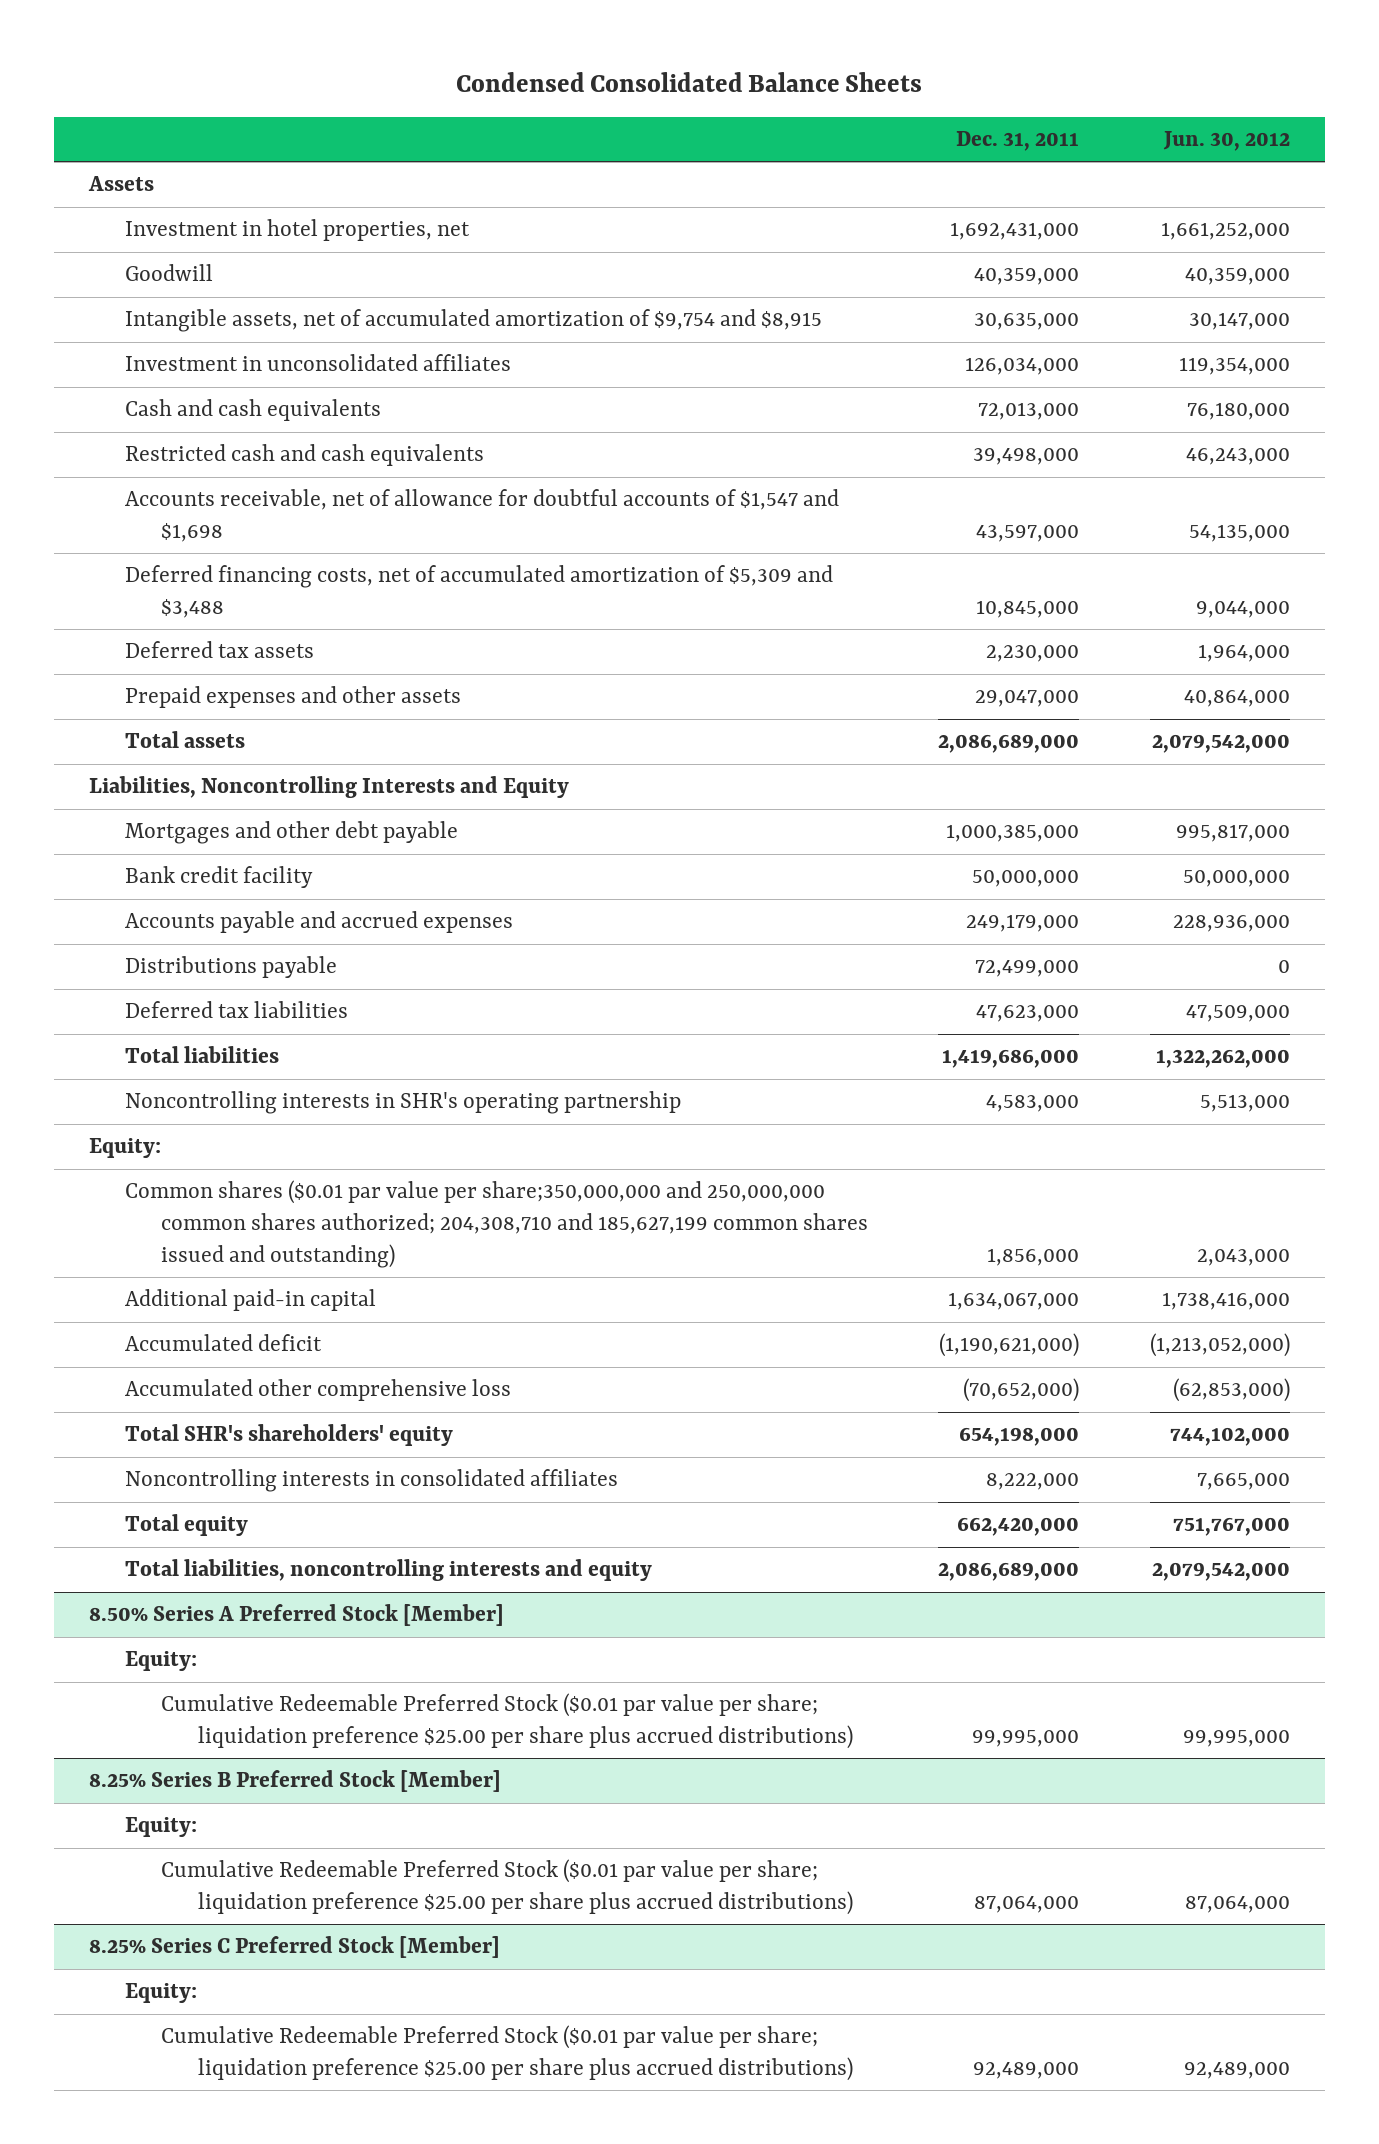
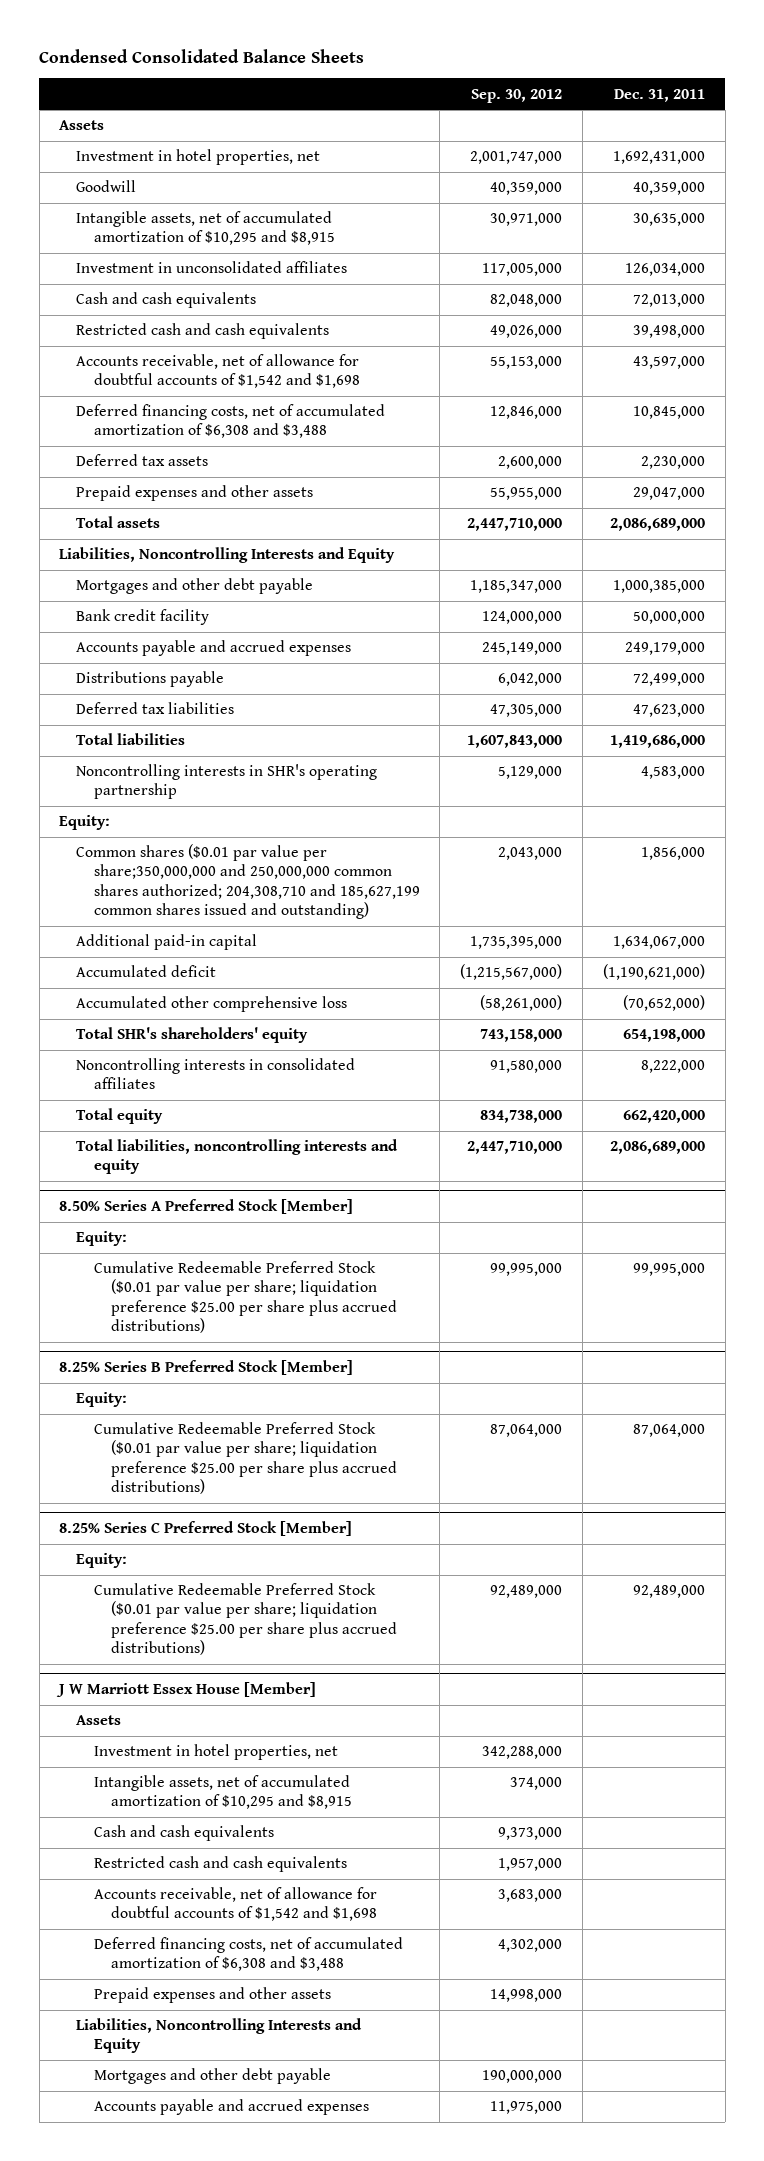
[1162,131,1290,152] Jun. 30, 2012 -> none
none -> [471,88,563,103] Sep. 30, 2012
[125,309,823,333] Intangible assets, net of accumulated amortization of $9,754 and $8,915 -> [76,211,335,246] Intangible assets, net of accumulated amortization of $10,295 and $8,915
[125,489,840,543] Accounts receivable, net of allowance for doubtful accounts of $1,547 and $1,698 -> [76,354,360,389] Accounts receivable, net of allowance for doubtful accounts of $1,542 and $1,698
[125,565,834,619] Deferred financing costs, net of accumulated amortization of $5,309 and $3,488 -> [76,404,386,439] Deferred financing costs, net of accumulated amortization of $6,308 and $3,488
none -> [56,1681,317,1697] J W Marriott Essex House [Member]
none -> [76,1715,122,1726] Assets
none -> [93,1744,338,1761] Investment in hotel properties, net
none -> [93,1775,352,1810] Intangible assets, net of accumulated amortization of $10,295 and $8,915
none -> [93,1825,274,1842] Cash and cash equivalents
none -> [93,1856,347,1873] Restricted cash and cash equivalents
none -> [93,1887,377,1922] Accounts receivable, net of allowance for doubtful accounts of $1,542 and $1,698
none -> [93,1937,403,1972] Deferred financing costs, net of accumulated amortization of $6,308 and $3,488
none -> [93,1987,331,2004] Prepaid expenses and other assets
none -> [76,2018,363,2054] Liabilities, Noncontrolling Interests and Equity
none -> [93,2068,331,2085] Mortgages and other debt payable
none -> [93,2099,369,2116] Accounts payable and accrued expenses

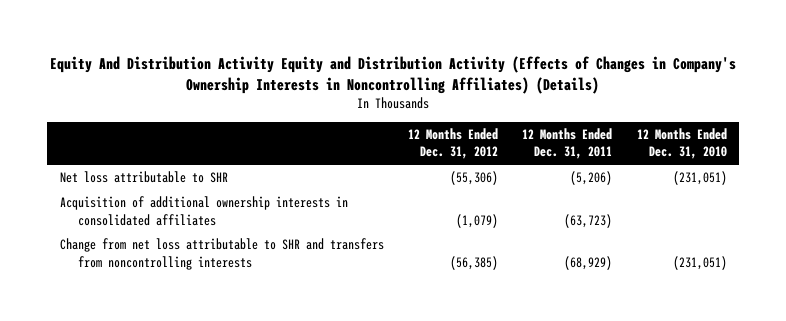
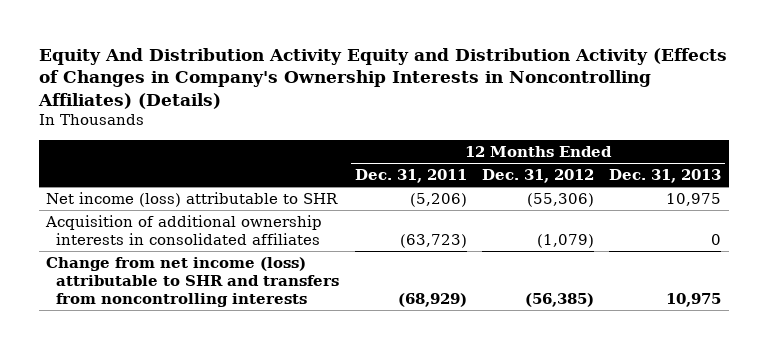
[636,128,727,160] 12 Months Ended Dec. 31, 2010 -> none
none -> [609,168,722,183] Dec. 31, 2013
[59,171,228,184] Net loss attributable to SHR -> [46,191,339,207] Net income (loss) attributable to SHR
[59,238,384,270] Change from net loss attributable to SHR and transfers from noncontrolling interests -> [46,256,340,308] Change from net income (loss) attributable to SHR and transfers from noncontrolling interests

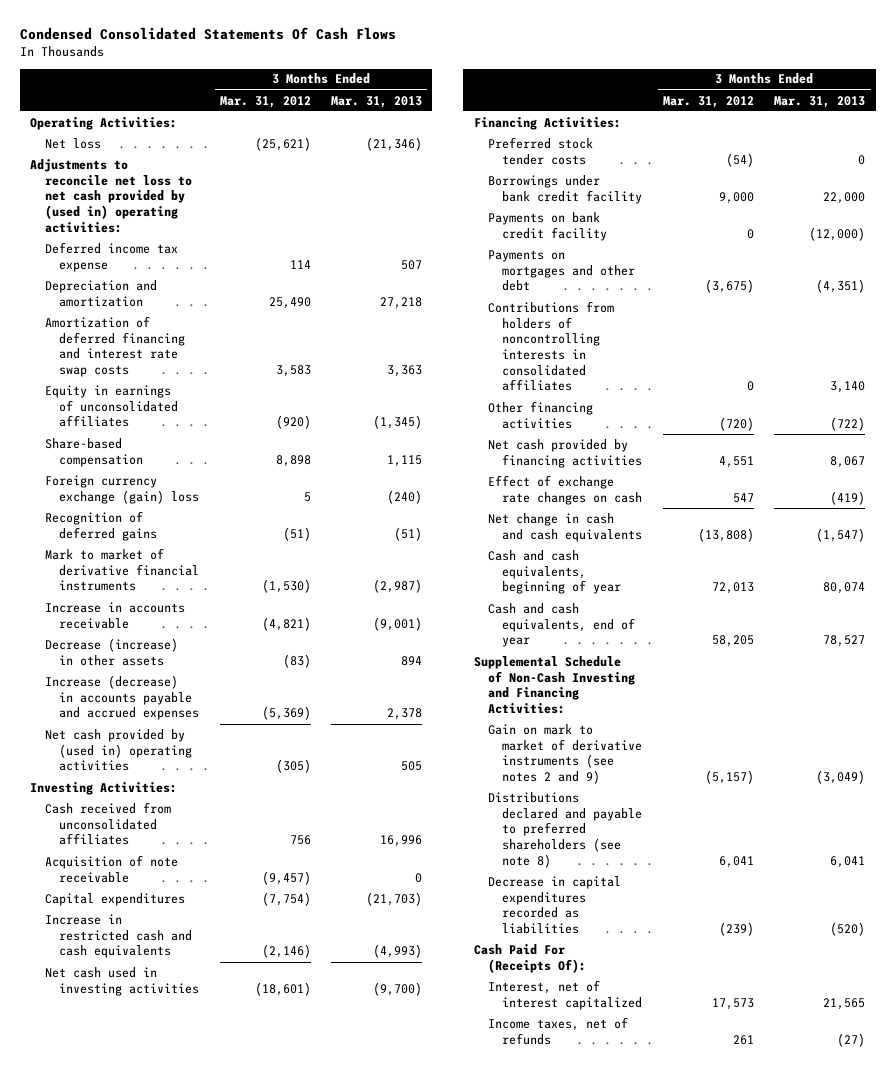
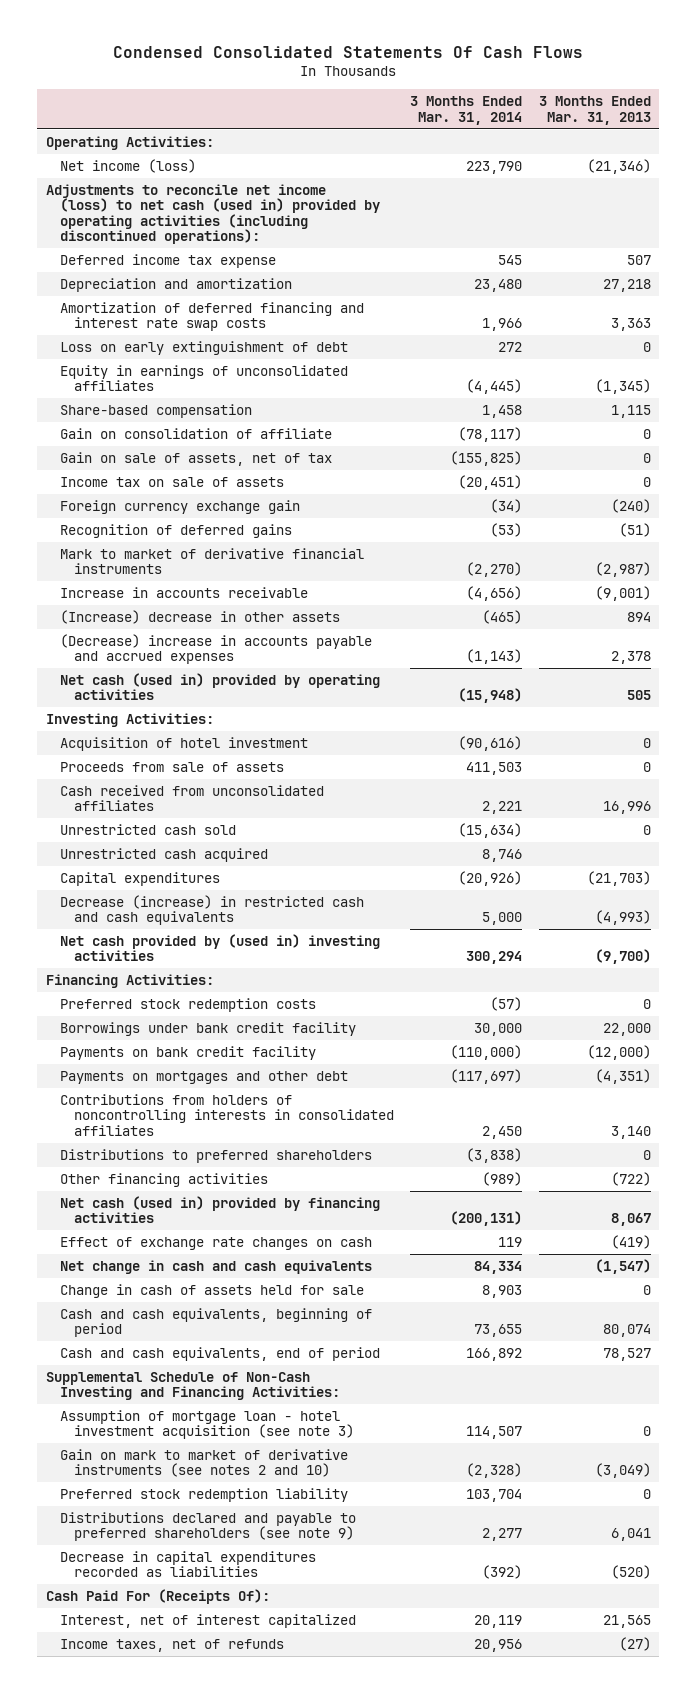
[219,95,311,108] Mar. 31, 2012 -> none
none -> [410,96,523,125] 3 Months Ended Mar. 31, 2014
[44,137,101,149] Net loss -> [59,158,196,173] Net income (loss)
[30,158,192,233] Adjustments to reconcile net loss to net cash provided by (used in) operating activities: -> [45,183,380,245] Adjustments to reconcile net income (loss) to net cash (used in) provided by operating activities (including discontinued operations):
none -> [59,340,348,355] Loss on early extinguishment of debt
none -> [59,427,332,439] Gain on consolidation of affiliate
none -> [59,451,332,466] Gain on sale of assets, net of tax
none -> [59,476,284,487] Income tax on sale of assets
[44,474,200,504] Foreign currency exchange (gain) loss -> [59,499,300,514] Foreign currency exchange gain
[44,637,178,666] Decrease (increase) in other assets -> [59,609,340,624] (Increase) decrease in other assets
[44,674,200,721] Increase (decrease) in accounts payable and accrued expenses -> [59,633,372,665] (Decrease) increase in accounts payable and accrued expenses
[44,728,193,772] Net cash provided by (used in) operating activities -> [59,672,380,701] Net cash (used in) provided by operating activities
none -> [59,736,308,751] Acquisition of hotel investment
none -> [59,761,284,772] Proceeds from sale of assets
[44,854,178,883] Acquisition of note receivable -> none
none -> [59,823,236,835] Unrestricted cash sold
none -> [59,847,268,862] Unrestricted cash acquired
[44,913,193,959] Increase in restricted cash and cash equivalents -> [59,894,364,926] Decrease (increase) in restricted cash and cash equivalents
[44,966,200,996] Net cash used in investing activities -> [59,933,380,962] Net cash provided by (used in) investing activities
[488,136,594,165] Preferred stock tender costs -> [59,997,316,1012] Preferred stock redemption costs
none -> [59,1148,372,1163] Distributions to preferred shareholders
[488,438,643,468] Net cash provided by financing activities -> [59,1195,380,1224] Net cash (used in) provided by financing activities
none -> [59,1283,364,1298] Change in cash of assets held for sale
[488,549,622,595] Cash and cash equivalents, beginning of year -> [59,1307,372,1338] Cash and cash equivalents, beginning of period
[488,602,636,648] Cash and cash equivalents, end of year -> [59,1346,380,1361] Cash and cash equivalents, end of period
none -> [59,1409,354,1440] Assumption of mortgage loan - hotel investment acquisition (see note 3)
[488,723,643,785] Gain on mark to market of derivative instruments (see notes 2 and 9) -> [59,1448,348,1478] Gain on mark to market of derivative instruments (see notes 2 and 10)
none -> [59,1487,348,1502] Preferred stock redemption liability
[488,791,643,868] Distributions declared and payable to preferred shareholders (see note 8) -> [59,1511,356,1542] Distributions declared and payable to preferred shareholders (see note 9)

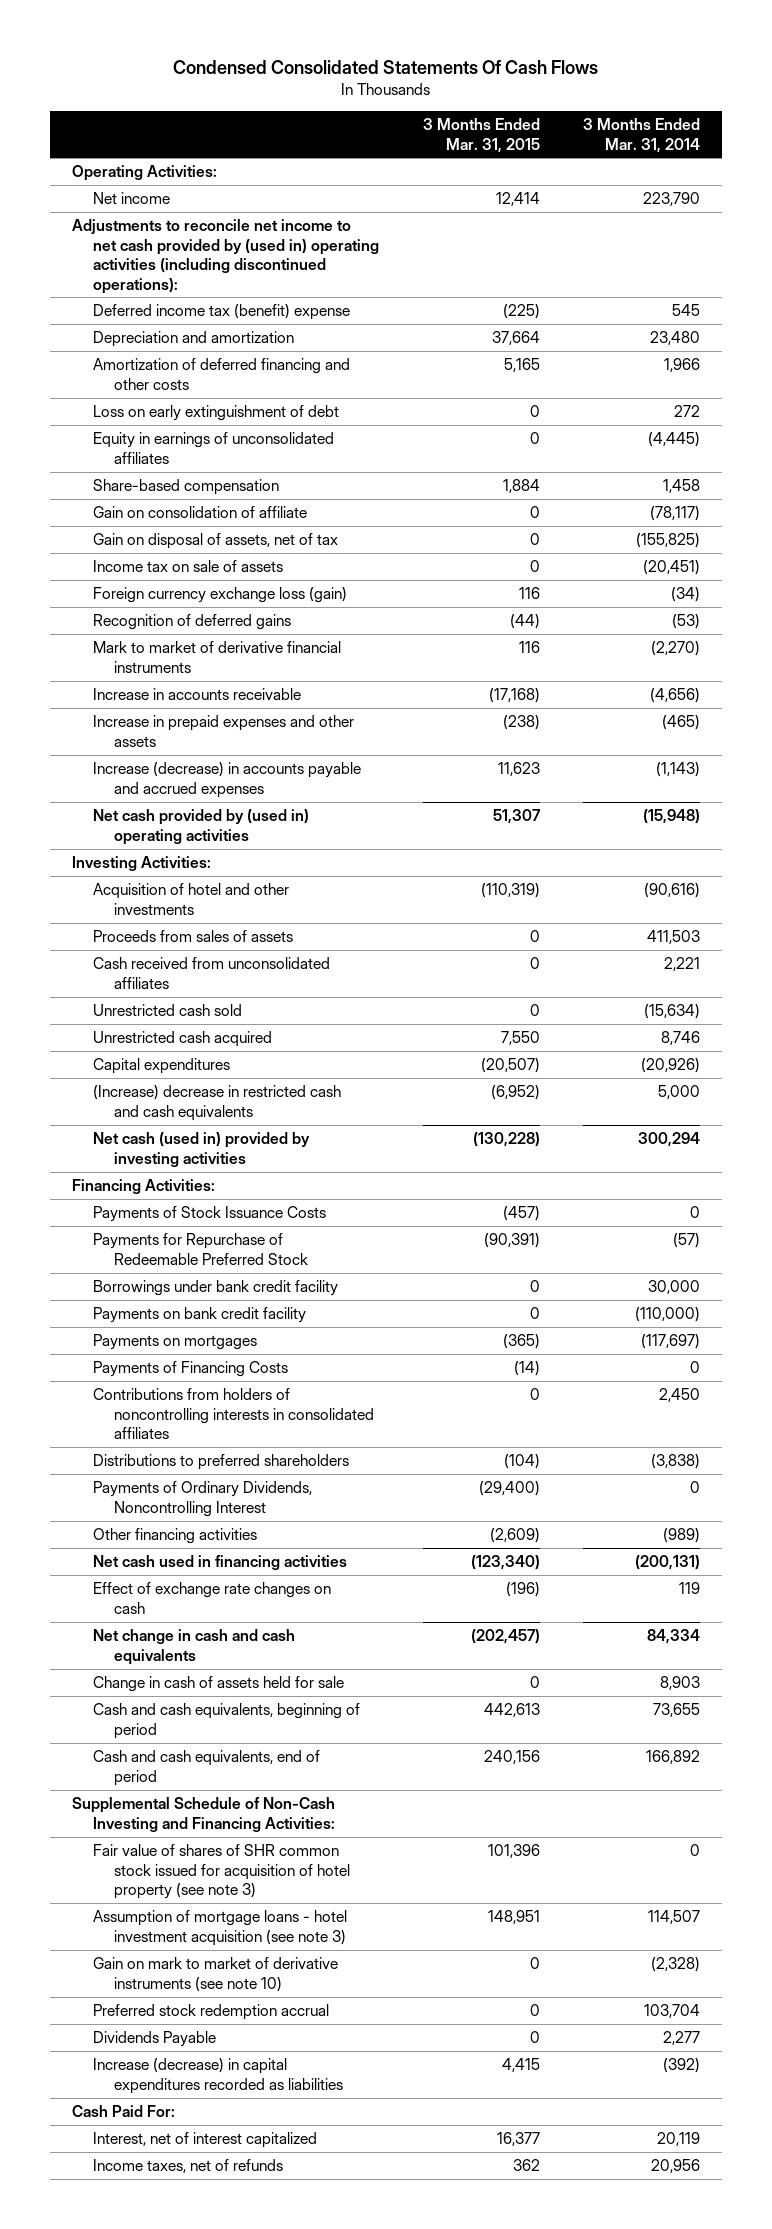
[538,96,651,125] 3 Months Ended Mar. 31, 2013 -> none
none -> [422,118,540,153] 3 Months Ended Mar. 31, 2015
[59,158,196,173] Net income (loss) -> [92,192,170,205] Net income
[45,183,380,245] Adjustments to reconcile net income (loss) to net cash (used in) provided by operating activities (including discontinued operations): -> [71,219,379,294] Adjustments to reconcile net income to net cash provided by (used in) operating activities (including discontinued operations):
[59,253,276,268] Deferred income tax expense -> [92,304,350,321] Deferred income tax (benefit) expense
[59,301,364,332] Amortization of deferred financing and interest rate swap costs -> [92,358,350,390] Amortization of deferred financing and other costs
[59,451,332,466] Gain on sale of assets, net of tax -> [92,533,338,550] Gain on disposal of assets, net of tax
[59,499,300,514] Foreign currency exchange gain -> [92,587,347,604] Foreign currency exchange loss (gain)
[59,609,340,624] (Increase) decrease in other assets -> [92,715,354,747] Increase in prepaid expenses and other assets
[59,633,372,665] (Decrease) increase in accounts payable and accrued expenses -> [92,762,361,798] Increase (decrease) in accounts payable and accrued expenses
[59,672,380,701] Net cash (used in) provided by operating activities -> [92,809,309,845] Net cash provided by (used in) operating activities
[59,736,308,751] Acquisition of hotel investment -> [92,883,289,915] Acquisition of hotel and other investments
[59,761,284,772] Proceeds from sale of assets -> [92,930,293,943] Proceeds from sales of assets
[59,894,364,926] Decrease (increase) in restricted cash and cash equivalents -> [92,1085,341,1121] (Increase) decrease in restricted cash and cash equivalents
[59,933,380,962] Net cash provided by (used in) investing activities -> [92,1132,310,1167] Net cash (used in) provided by investing activities
[59,997,316,1012] Preferred stock redemption costs -> none
none -> [92,1206,326,1223] Payments of Stock Issuance Costs
none -> [92,1233,309,1265] Payments for Repurchase of Redeemable Preferred Stock
[59,1070,348,1084] Payments on mortgages and other debt -> [92,1334,257,1351] Payments on mortgages
none -> [92,1361,288,1378] Payments of Financing Costs
none -> [92,1481,312,1517] Payments of Ordinary Dividends, Noncontrolling Interest
[59,1195,380,1224] Net cash (used in) provided by financing activities -> [92,1555,347,1571] Net cash used in financing activities
none -> [92,1844,351,1900] Fair value of shares of SHR common stock issued for acquisition of hotel property (see note 3)
[59,1409,354,1440] Assumption of mortgage loan - hotel investment acquisition (see note 3) -> [92,1910,347,1946] Assumption of mortgage loans - hotel investment acquisition (see note 3)
[59,1448,348,1478] Gain on mark to market of derivative instruments (see notes 2 and 10) -> [92,1957,338,1992] Gain on mark to market of derivative instruments (see note 10)
[59,1487,348,1502] Preferred stock redemption liability -> [92,2004,329,2021] Preferred stock redemption accrual
[59,1511,356,1542] Distributions declared and payable to preferred shareholders (see note 9) -> [92,2031,216,2048] Dividends Payable
[59,1550,316,1578] Decrease in capital expenditures recorded as liabilities -> [92,2058,344,2094] Increase (decrease) in capital expenditures recorded as liabilities
[45,1588,270,1604] Cash Paid For (Receipts Of): -> [71,2105,175,2118] Cash Paid For:

